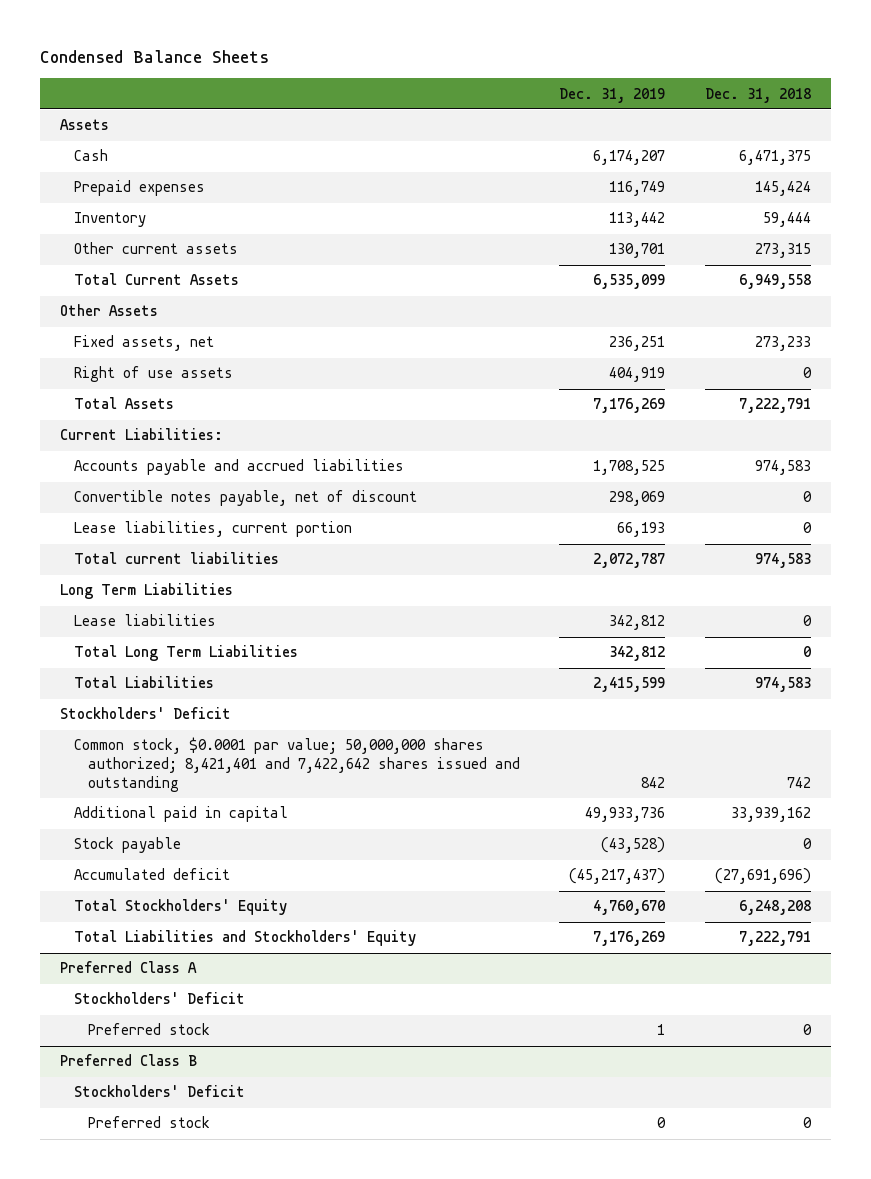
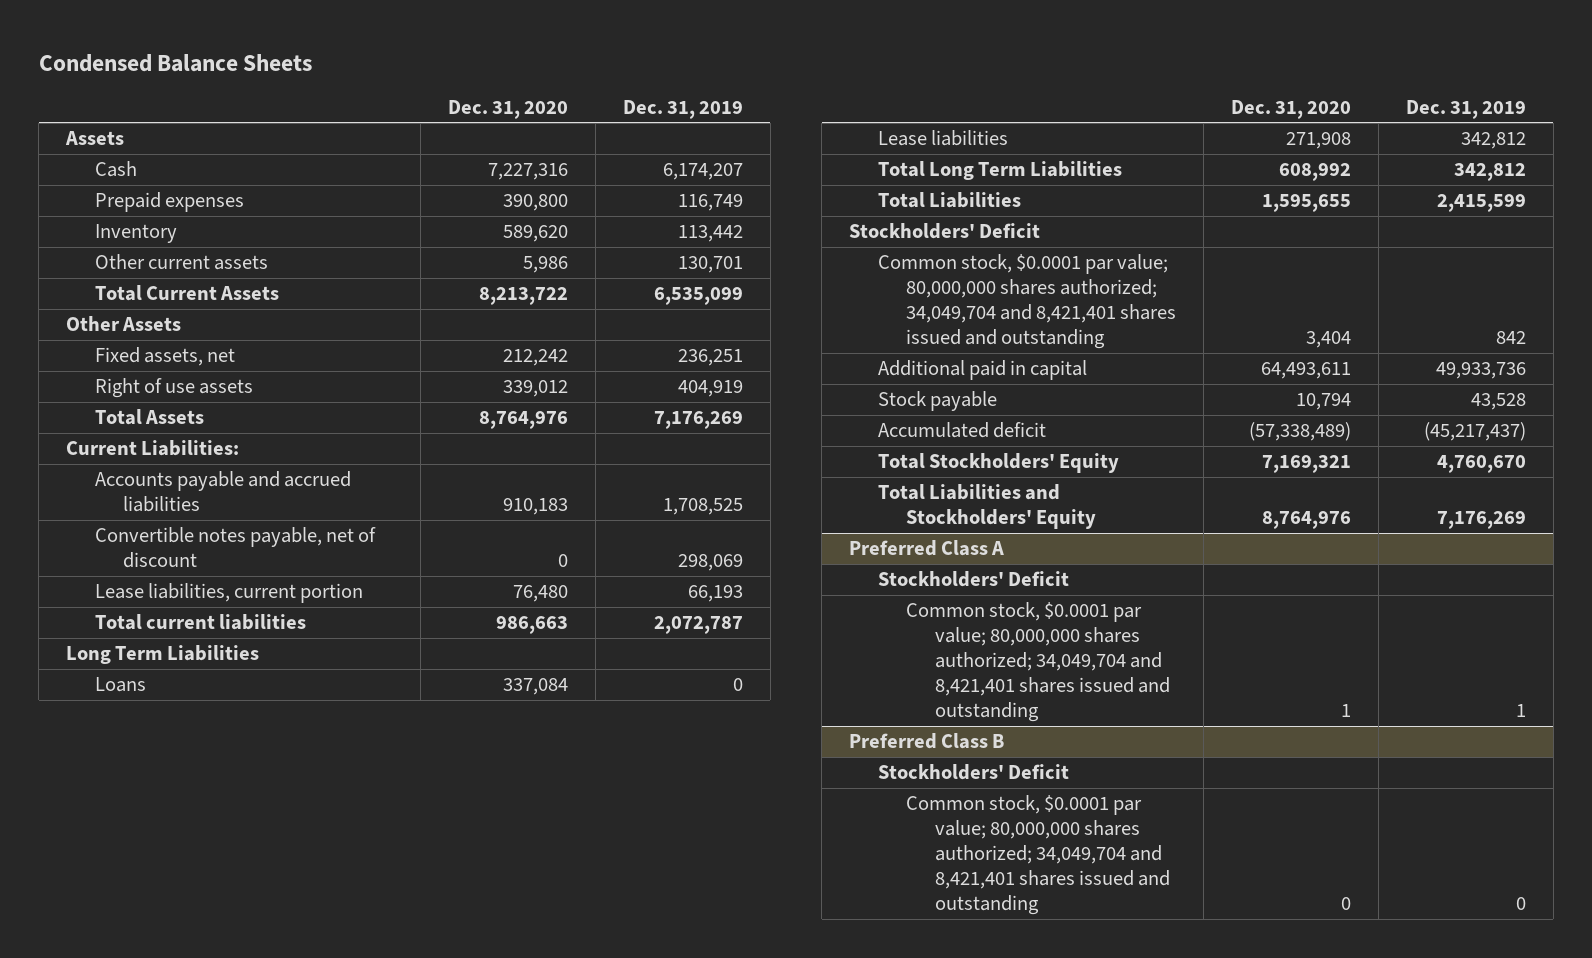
[705,87,812,103] Dec. 31, 2018 -> none
none -> [448,99,569,119] Dec. 31, 2020
none -> [94,677,146,693] Loans
[73,737,520,792] Common stock, $0.0001 par value; 50,000,000 shares authorized; 8,421,401 and 7,422,642 shares issued and outstanding -> [877,254,1177,349] Common stock, $0.0001 par value; 80,000,000 shares authorized; 34,049,704 and 8,421,401 shares issued and outstanding
[601,837,666,854] (43,528) -> [1470,393,1526,411] 43,528
[87,1023,210,1036] Preferred stock -> none
none -> [906,602,1171,722] Common stock, $0.0001 par value; 80,000,000 shares authorized; 34,049,704 and 8,421,401 shares issued and outstanding
[87,1116,210,1129] Preferred stock -> none
none -> [906,795,1171,915] Common stock, $0.0001 par value; 80,000,000 shares authorized; 34,049,704 and 8,421,401 shares issued and outstanding

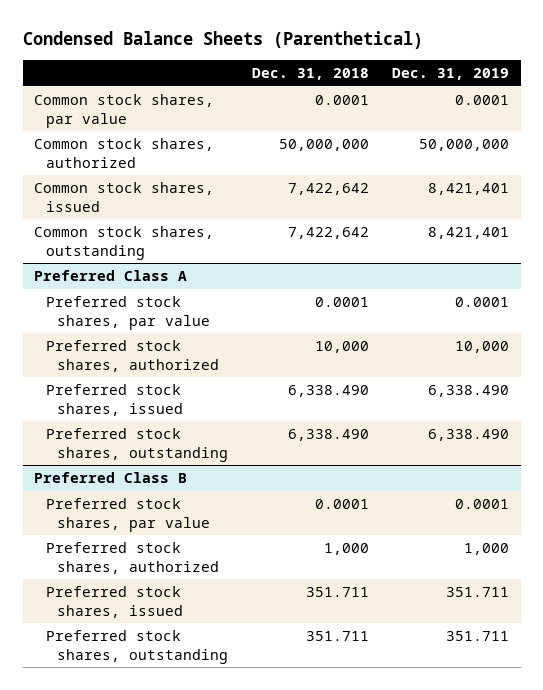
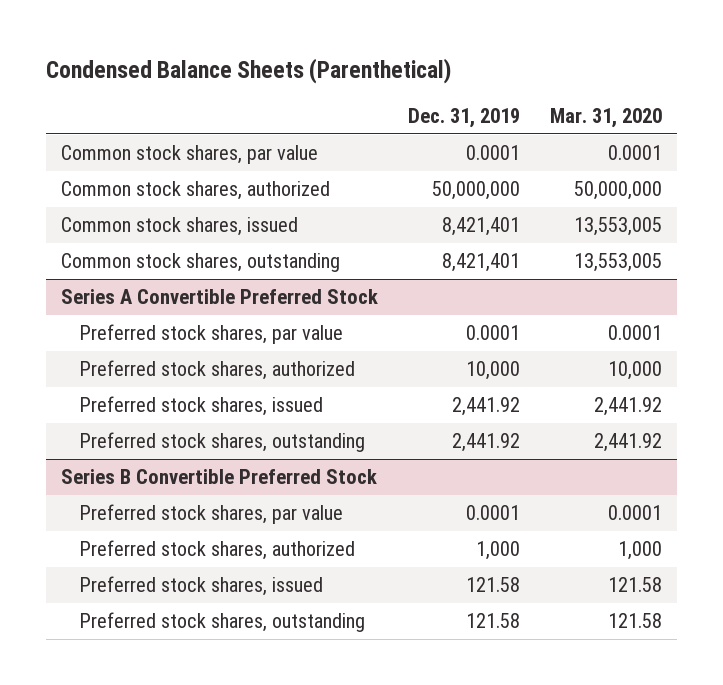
[251,68,369,81] Dec. 31, 2018 -> none
none -> [549,108,662,129] Mar. 31, 2020
[34,270,188,282] Preferred Class A -> none
none -> [60,289,378,305] Series A Convertible Preferred Stock
[34,472,188,484] Preferred Class B -> none
[427,385,509,398] 6,338.490 -> [451,397,520,417] 2,441.92
[427,429,509,442] 6,338.490 -> [451,433,520,453] 2,441.92
none -> [60,469,377,485] Series B Convertible Preferred Stock
[445,587,509,598] 351.711 -> [465,577,520,593] 121.58
[445,631,509,642] 351.711 -> [465,613,520,629] 121.58

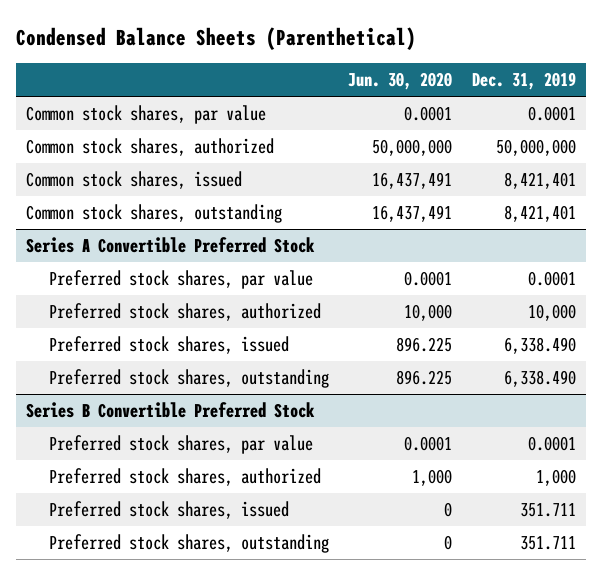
[549,108,662,129] Mar. 31, 2020 -> none
none -> [348,72,453,91] Jun. 30, 2020
[451,397,520,417] 2,441.92 -> [504,337,577,355] 6,338.490
[451,433,520,453] 2,441.92 -> [504,370,577,388] 6,338.490
[465,577,520,593] 121.58 -> [520,503,577,518] 351.711
[465,613,520,629] 121.58 -> [520,536,577,551] 351.711

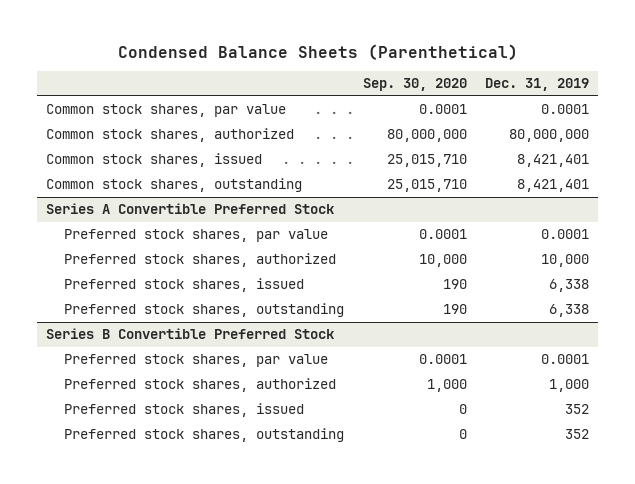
[348,72,453,91] Jun. 30, 2020 -> none
none -> [362,78,467,92] Sep. 30, 2020
[496,139,577,157] 50,000,000 -> [509,129,590,143] 80,000,000
[504,337,577,355] 6,338.490 -> [549,279,590,293] 6,338
[504,370,577,388] 6,338.490 -> [549,304,590,318] 6,338
[520,503,577,518] 351.711 -> [565,404,590,415] 352
[520,536,577,551] 351.711 -> [565,429,590,440] 352

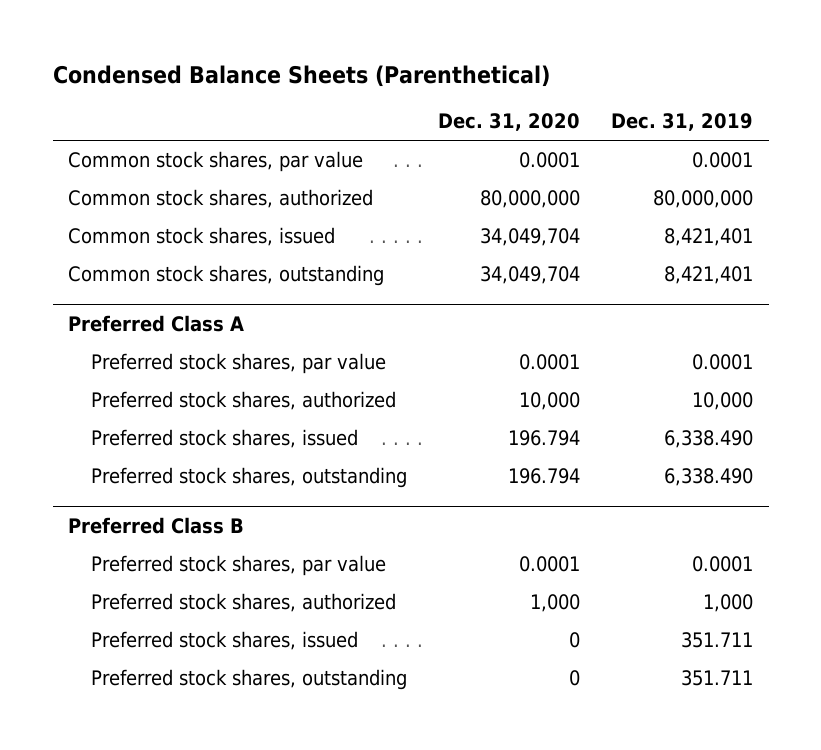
[362,78,467,92] Sep. 30, 2020 -> none
none -> [438,113,581,132] Dec. 31, 2020
[46,203,335,215] Series A Convertible Preferred Stock -> none
none -> [68,315,245,333] Preferred Class A
[46,328,335,340] Series B Convertible Preferred Stock -> none
[549,279,590,293] 6,338 -> [664,430,754,449] 6,338.490
[549,304,590,318] 6,338 -> [664,468,754,487] 6,338.490
none -> [68,517,245,535] Preferred Class B
[565,404,590,415] 352 -> [681,632,754,649] 351.711
[565,429,590,440] 352 -> [681,670,754,687] 351.711

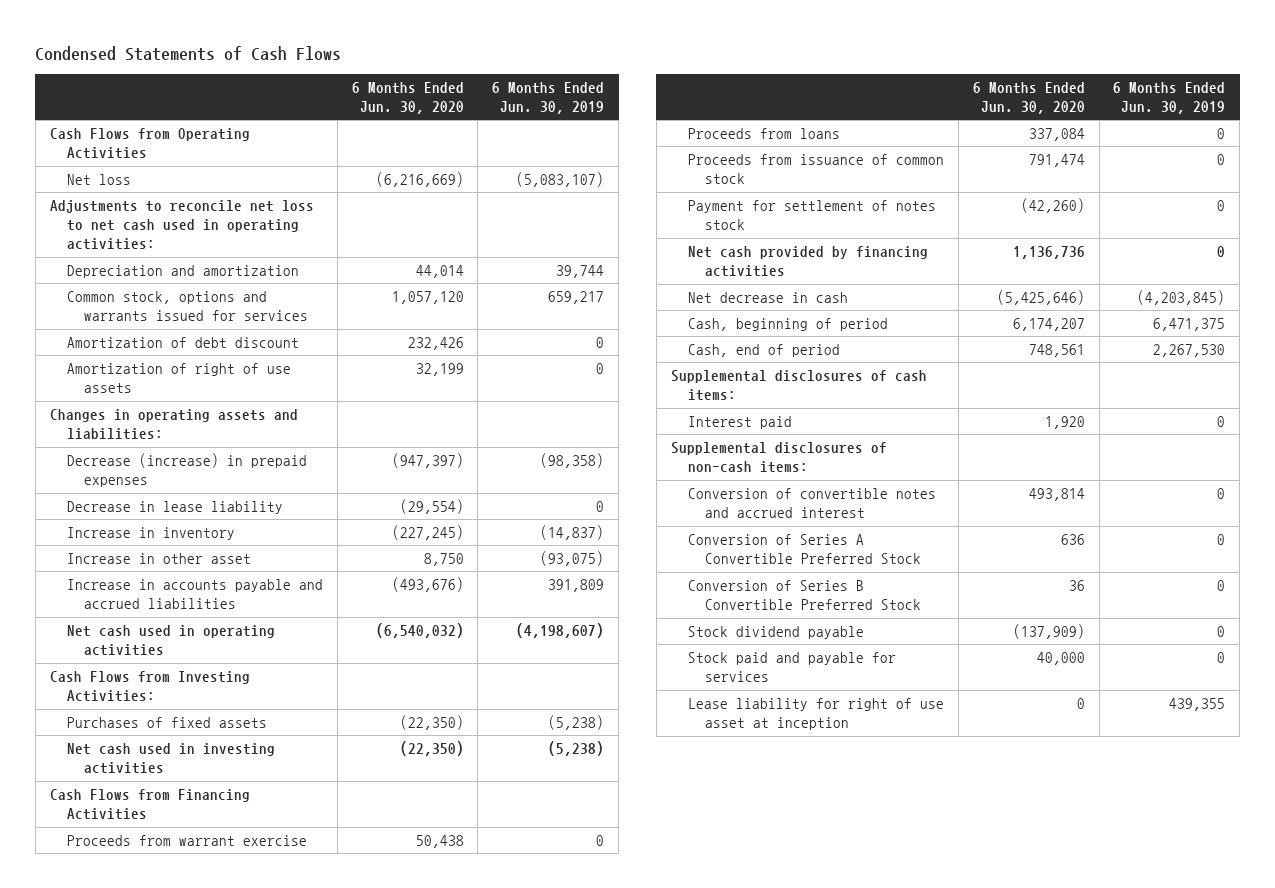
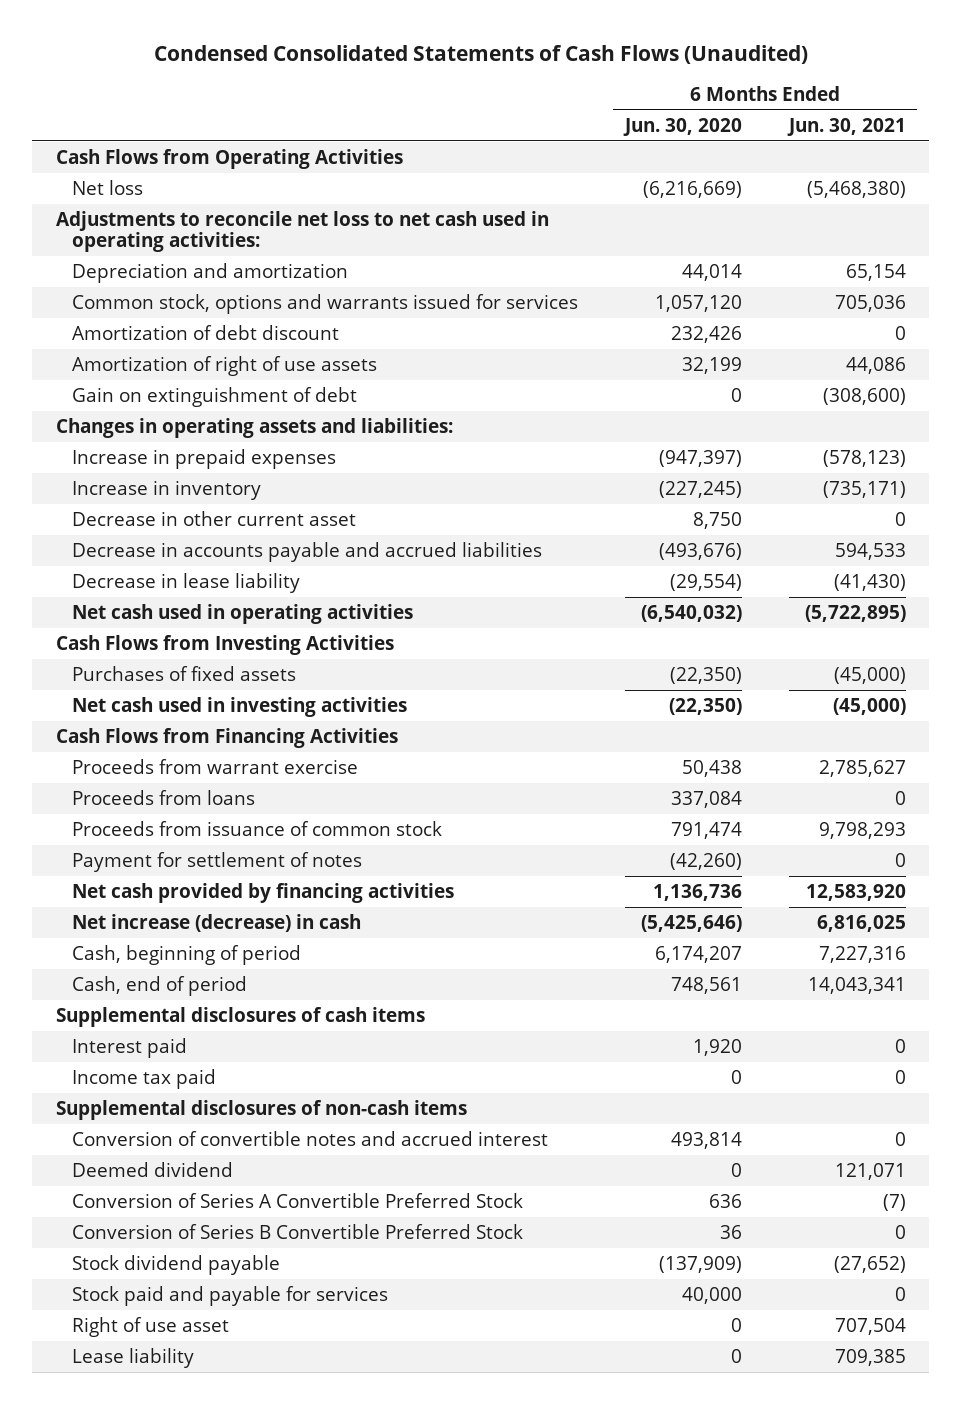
[35,45,342,61] Condensed Statements of Cash Flows -> [153,44,808,64] Condensed Consolidated Statements of Cash Flows (Unaudited)
[492,81,605,114] 6 Months Ended Jun. 30, 2019 -> none
none -> [786,117,906,136] Jun. 30, 2021
none -> [71,386,357,407] Gain on extinguishment of debt
[66,453,307,488] Decrease (increase) in prepaid expenses -> [71,448,336,469] Increase in prepaid expenses
[66,553,251,565] Increase in other asset -> [71,510,356,526] Decrease in other current asset
[66,579,323,610] Increase in accounts payable and accrued liabilities -> [71,541,542,562] Decrease in accounts payable and accrued liabilities
[66,501,283,515] Decrease in lease liability -> [71,572,300,593] Decrease in lease liability
[49,671,250,703] Cash Flows from Investing Activities: -> [55,634,394,655] Cash Flows from Investing Activities
[687,200,936,231] Payment for settlement of notes stock -> [71,851,362,872] Payment for settlement of notes
[687,292,848,304] Net decrease in cash -> [71,913,361,932] Net increase (decrease) in cash
[670,370,927,402] Supplemental disclosures of cash items: -> [55,1006,425,1027] Supplemental disclosures of cash items
none -> [71,1068,216,1089] Income tax paid
[670,442,887,474] Supplemental disclosures of non-cash items: -> [55,1099,467,1120] Supplemental disclosures of non-cash items
none -> [71,1161,233,1177] Deemed dividend
[687,698,944,731] Lease liability for right of use asset at inception -> none
none -> [71,1316,229,1337] Right of use asset
none -> [71,1347,194,1368] Lease liability

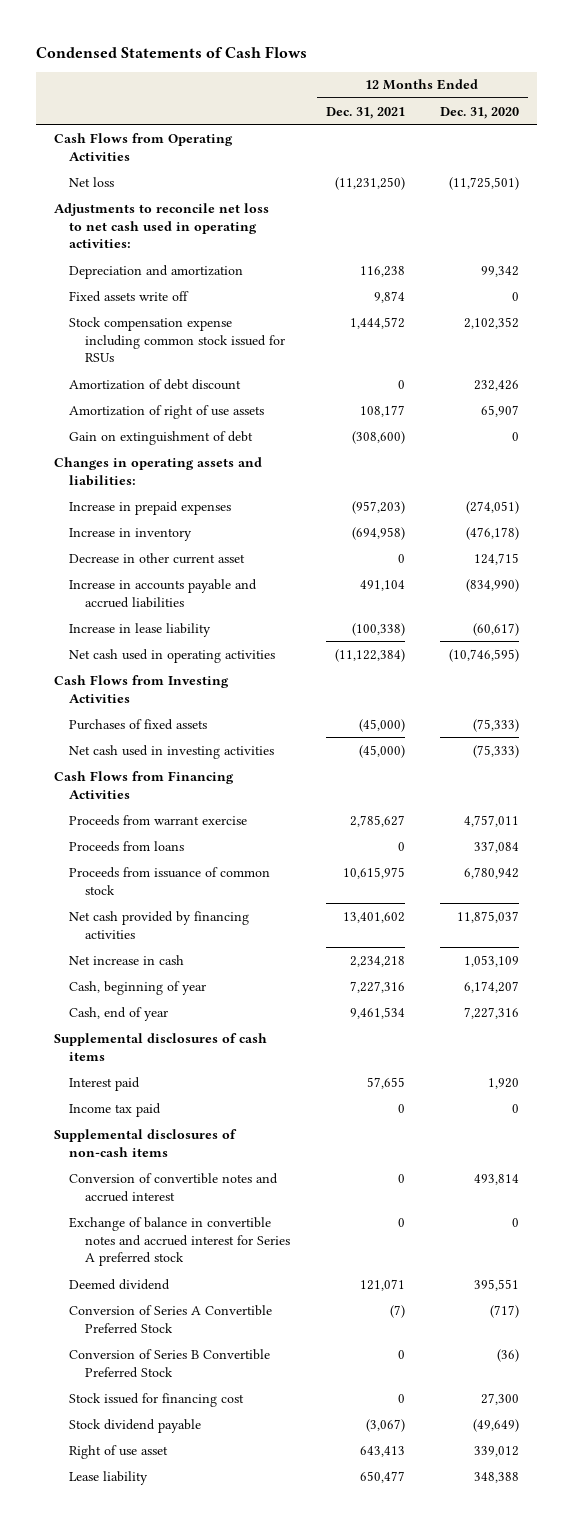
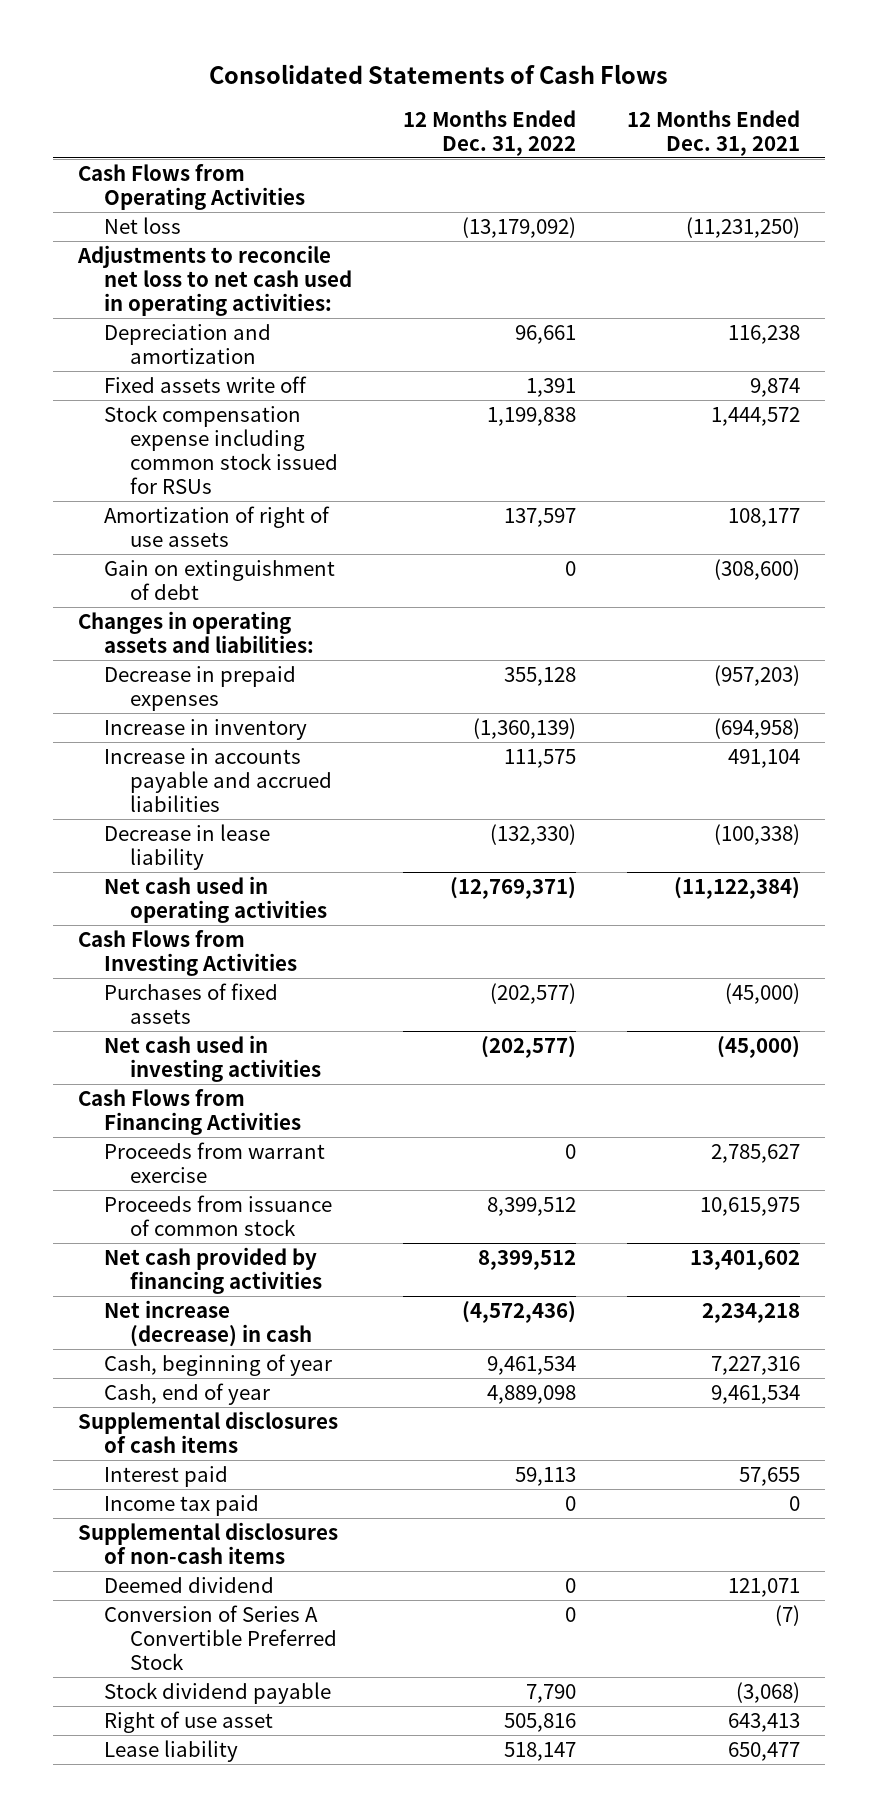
[35,45,307,58] Condensed Statements of Cash Flows -> [208,64,668,85] Consolidated Statements of Cash Flows
[440,106,520,119] Dec. 31, 2020 -> none
none -> [402,109,576,156] 12 Months Ended Dec. 31, 2022
[69,378,242,390] Amortization of debt discount -> none
[69,500,232,515] Increase in prepaid expenses -> [103,666,296,712] Decrease in prepaid expenses
[69,552,246,564] Decrease in other current asset -> none
[69,622,212,637] Increase in lease liability -> [103,824,270,871] Decrease in lease liability
[69,840,185,852] Proceeds from loans -> none
[69,954,185,965] Net increase in cash -> [103,1300,312,1348] Net increase (decrease) in cash
[69,1172,279,1202] Conversion of convertible notes and accrued interest -> none
[69,1216,291,1267] Exchange of balance in convertible notes and accrued interest for Series A preferred stock -> none
[69,1348,271,1378] Conversion of Series B Convertible Preferred Stock -> none
[69,1392,245,1407] Stock issued for financing cost -> none
[365,1418,405,1432] (3,067) -> [735,1682,800,1704] (3,068)

